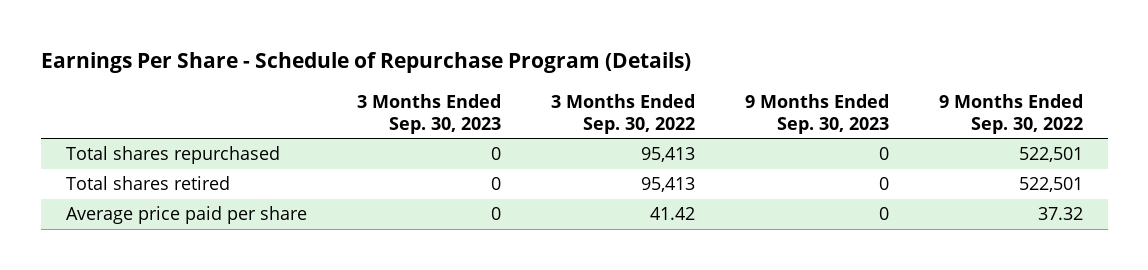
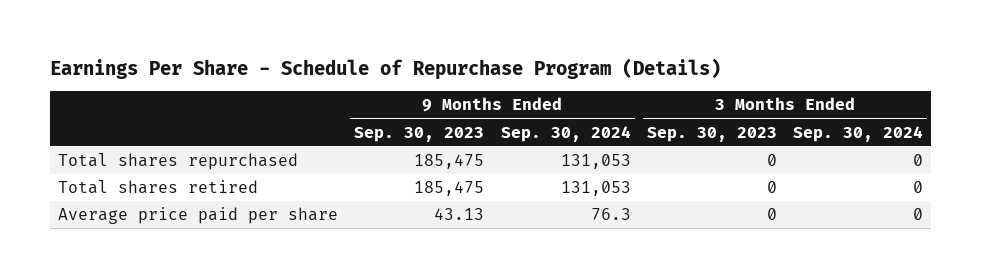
[550,93,695,134] 3 Months Ended Sep. 30, 2022 -> none
[938,93,1083,134] 9 Months Ended Sep. 30, 2022 -> none
none -> [500,125,631,142] Sep. 30, 2024
none -> [793,125,924,142] Sep. 30, 2024
[878,147,889,161] 0 -> [414,154,485,170] 185,475
[878,177,889,191] 0 -> [414,181,485,197] 185,475
[878,207,889,221] 0 -> [434,208,485,221] 43.13

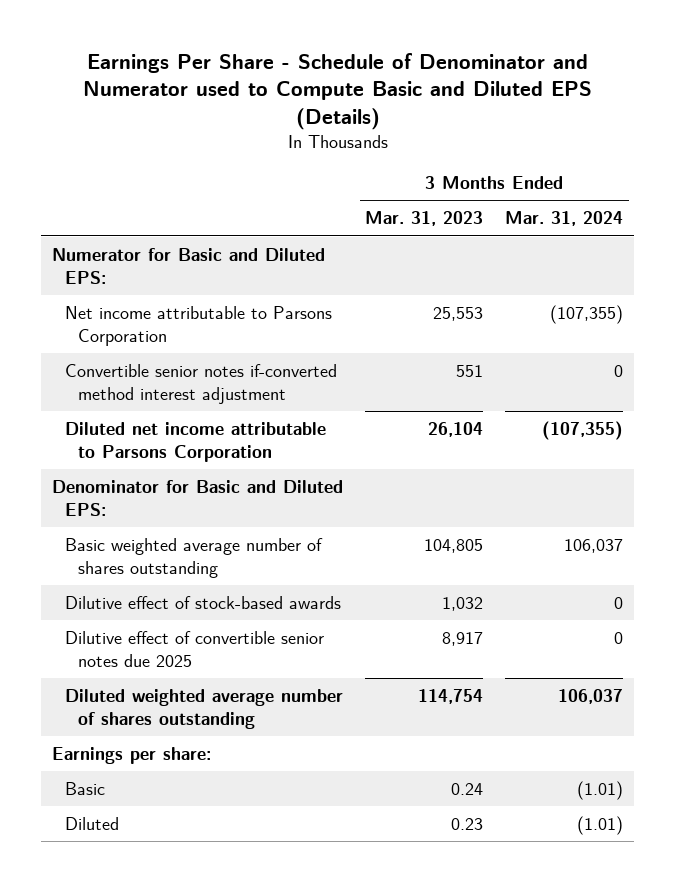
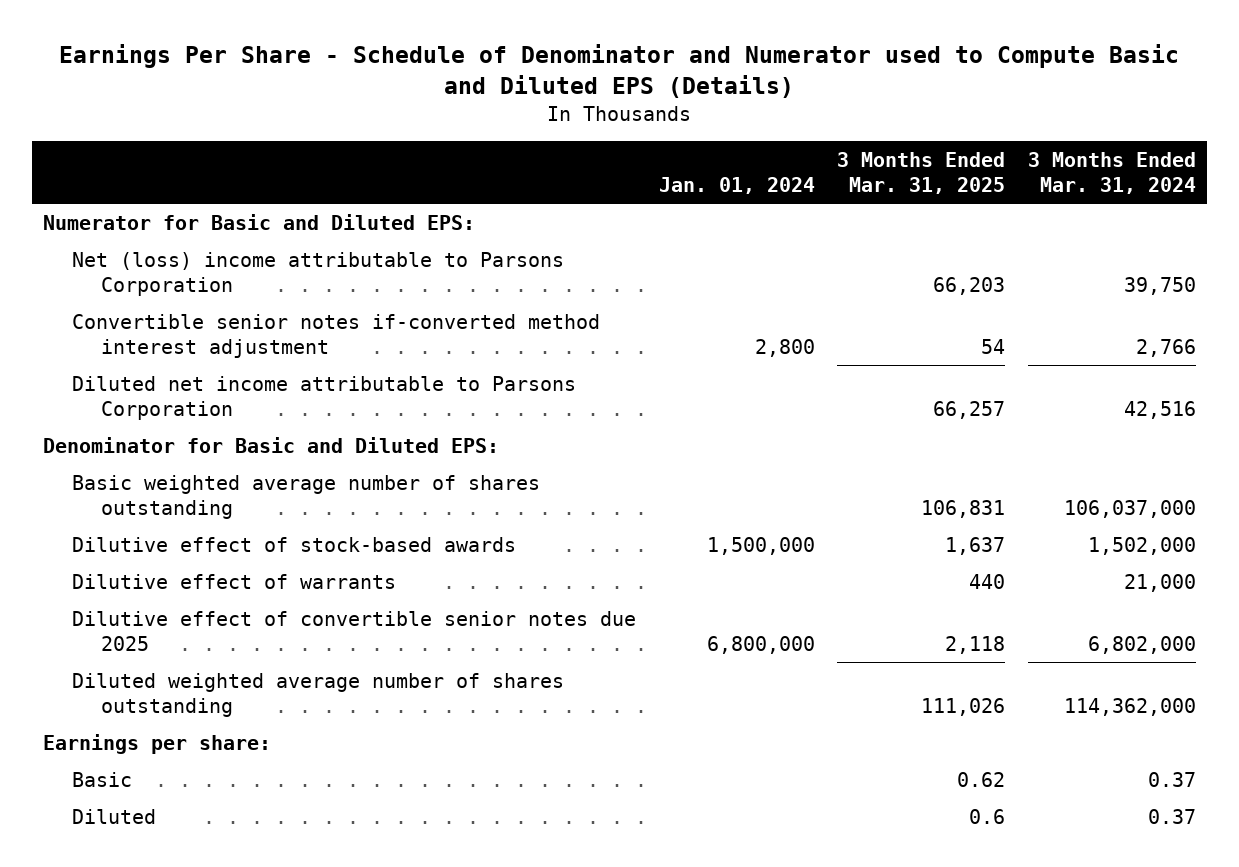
[365,211,484,227] Mar. 31, 2023 -> none
none -> [658,177,815,195] Jan. 01, 2024
none -> [837,151,1006,195] 3 Months Ended Mar. 31, 2025
[65,305,333,346] Net income attributable to Parsons Corporation -> [72,251,565,297] Net (loss) income attributable to Parsons Corporation
[550,304,624,324] (107,355) -> [1123,277,1196,296] 39,750
[614,364,624,377] 0 -> [1135,339,1196,358] 2,766
[542,420,624,440] (107,355) -> [1123,401,1196,420] 42,516
[564,538,624,553] 106,037 -> [1063,500,1196,519] 106,037,000
[614,596,624,609] 0 -> [1087,536,1196,555] 1,502,000
none -> [72,573,397,589] Dilutive effect of warrants
[614,631,624,644] 0 -> [1087,636,1196,655] 6,802,000
[558,688,624,704] 106,037 -> [1063,698,1196,717] 114,362,000
[577,780,624,800] (1.01) -> [1147,771,1196,787] 0.37
[577,815,624,835] (1.01) -> [1147,808,1196,824] 0.37

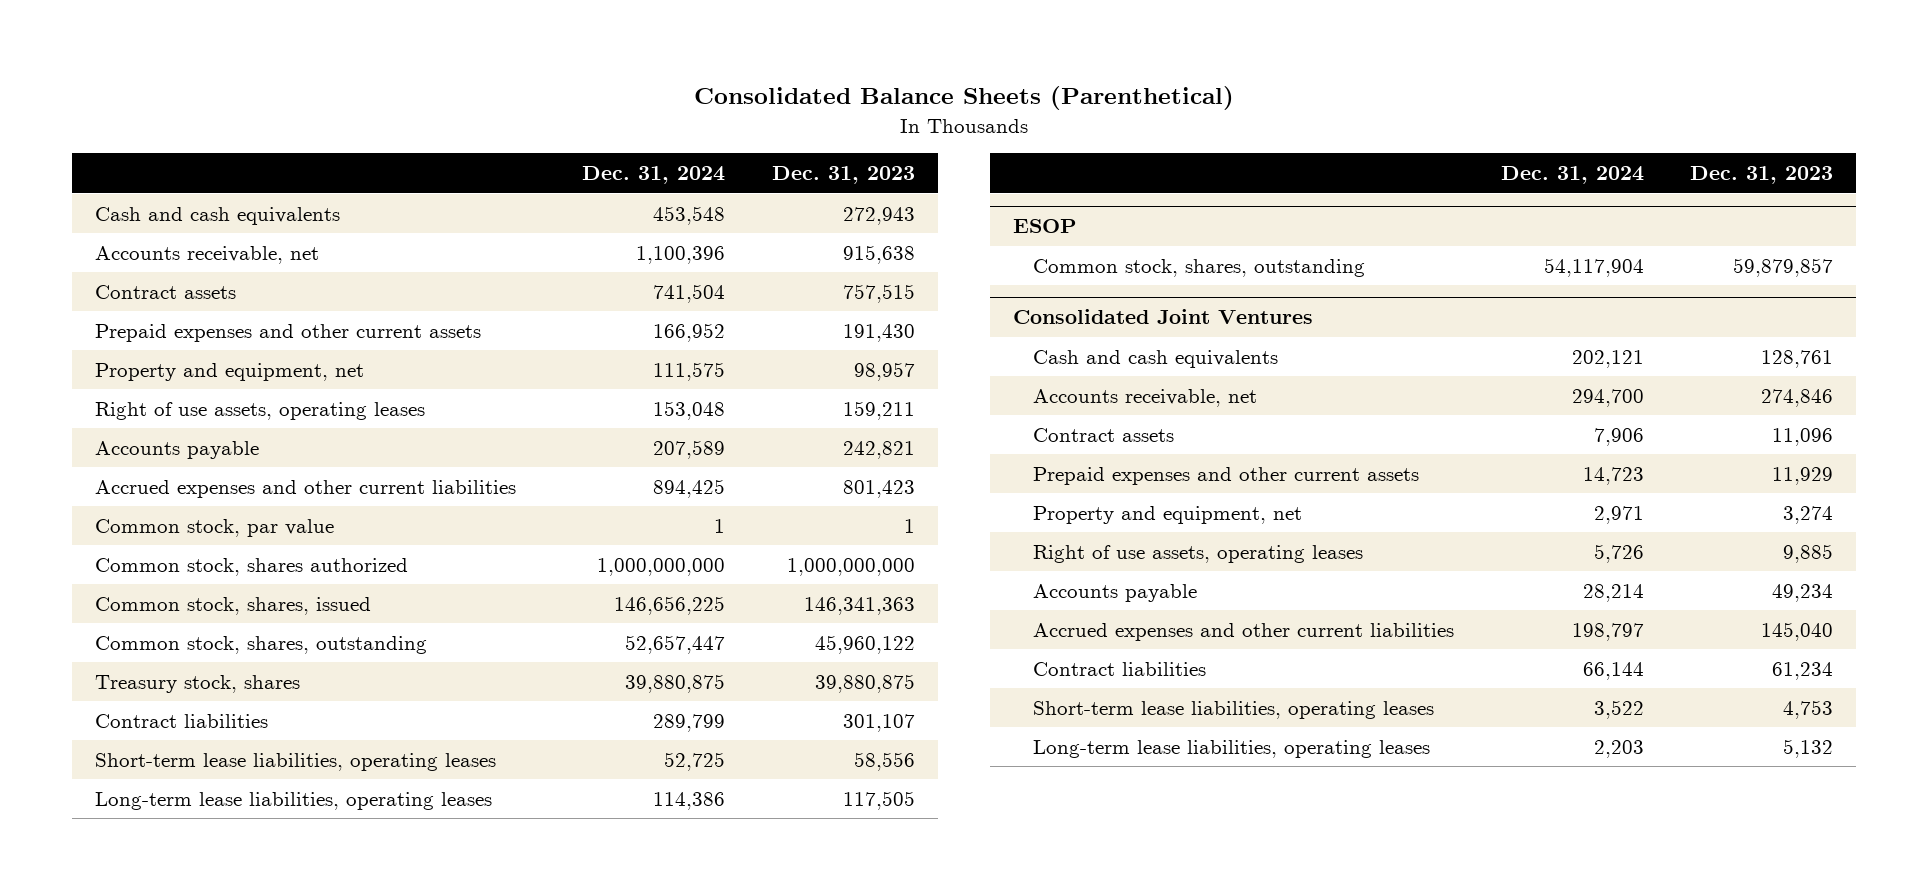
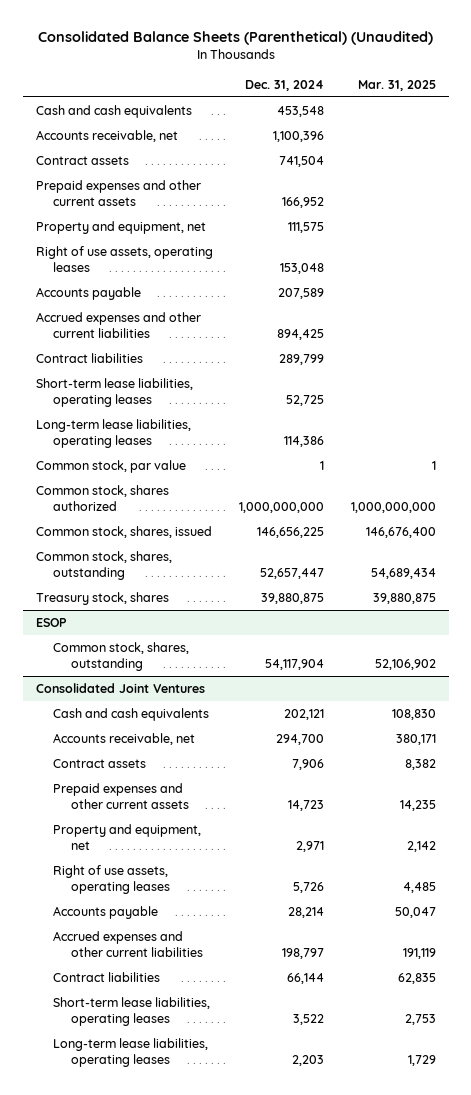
[694,86,1235,111] Consolidated Balance Sheets (Parenthetical) -> [37,31,433,46] Consolidated Balance Sheets (Parenthetical) (Unaudited)
[771,166,915,185] Dec. 31, 2023 -> none
none -> [357,79,436,91] Mar. 31, 2025
[95,713,269,728] Contract liabilities -> [35,353,143,364] Contract liabilities
[95,752,497,771] Short-term lease liabilities, operating leases -> [35,378,193,407] Short-term lease liabilities, operating leases
[95,791,493,810] Long-term lease liabilities, operating leases -> [35,419,191,448] Long-term lease liabilities, operating leases

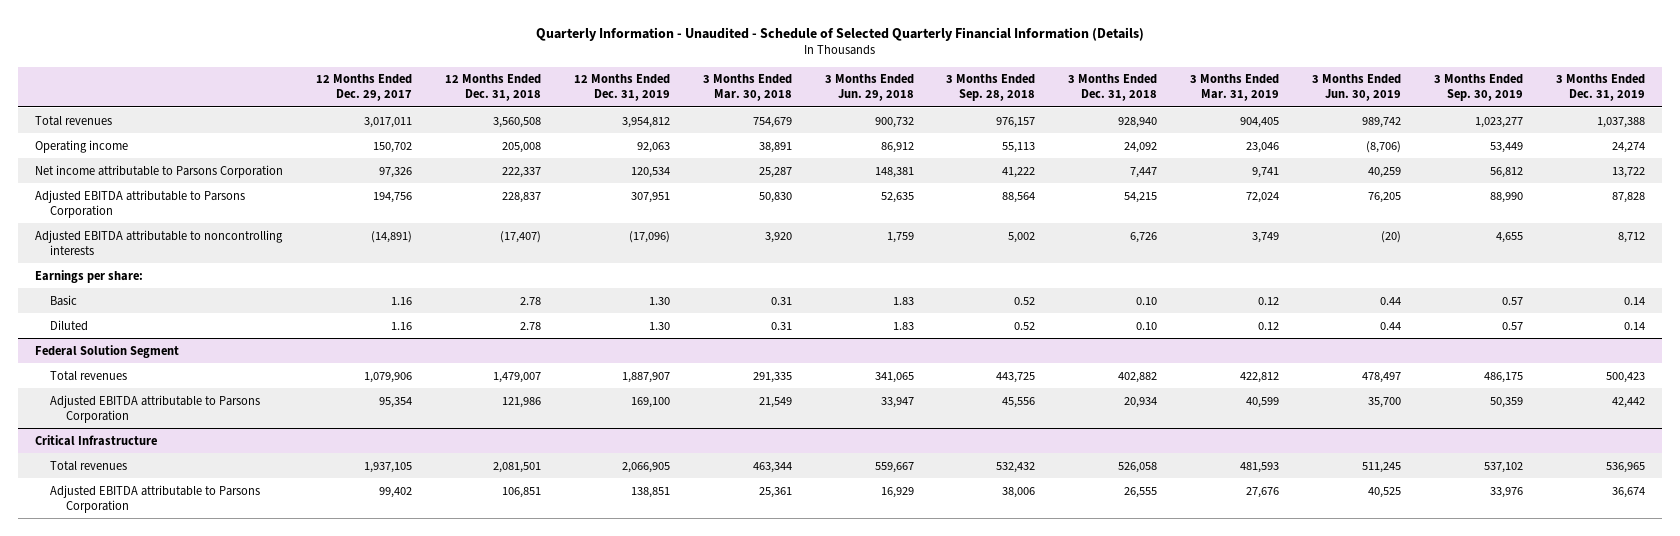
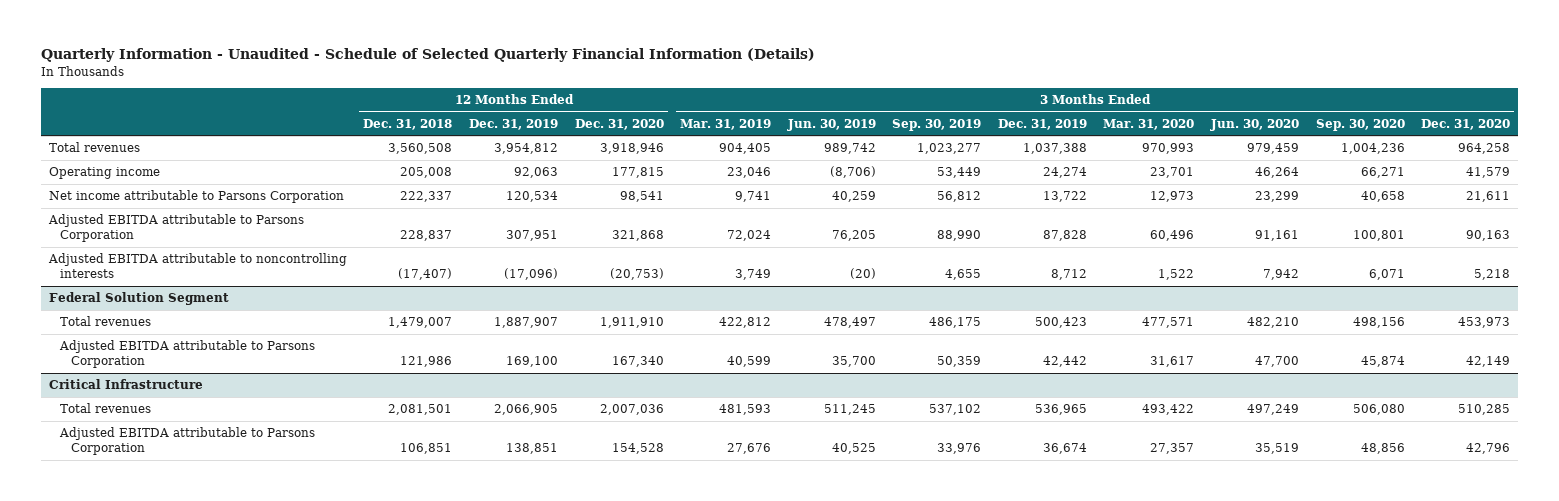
[315,74,412,102] 12 Months Ended Dec. 29, 2017 -> none
[702,74,792,102] 3 Months Ended Mar. 30, 2018 -> none
[824,74,914,102] 3 Months Ended Jun. 29, 2018 -> none
[946,74,1036,102] 3 Months Ended Sep. 28, 2018 -> none
[1068,74,1158,102] 3 Months Ended Dec. 31, 2018 -> none
none -> [574,118,664,130] Dec. 31, 2020
none -> [1103,118,1195,130] Mar. 31, 2020
none -> [1210,118,1300,131] Jun. 30, 2020
none -> [1315,118,1405,131] Sep. 30, 2020
none -> [1421,118,1511,130] Dec. 31, 2020
[34,269,143,283] Earnings per share: -> none
[50,294,78,306] Basic -> none
[50,319,89,331] Diluted -> none

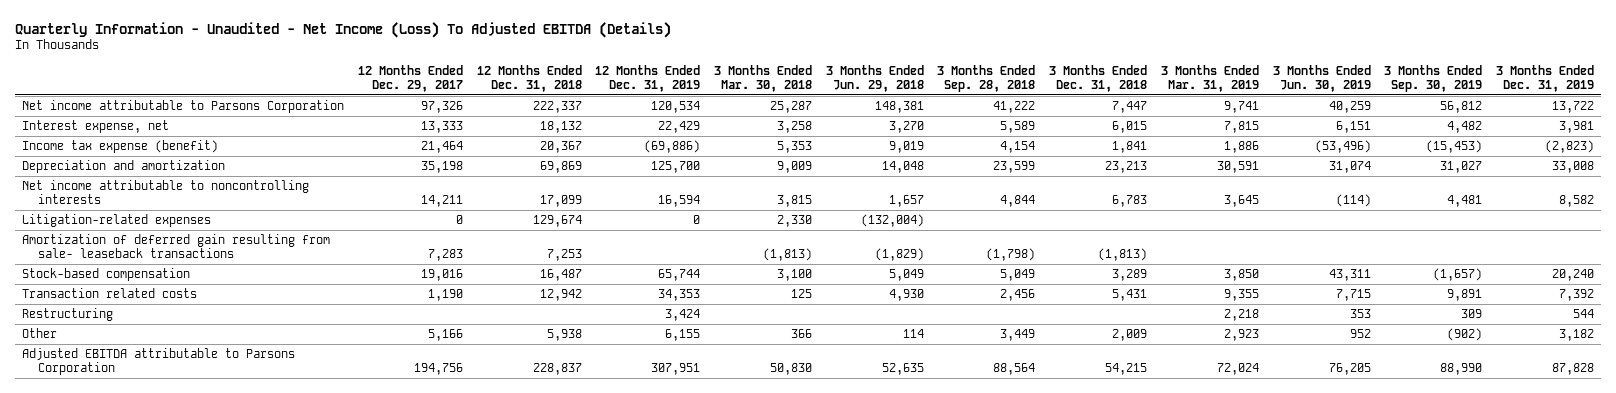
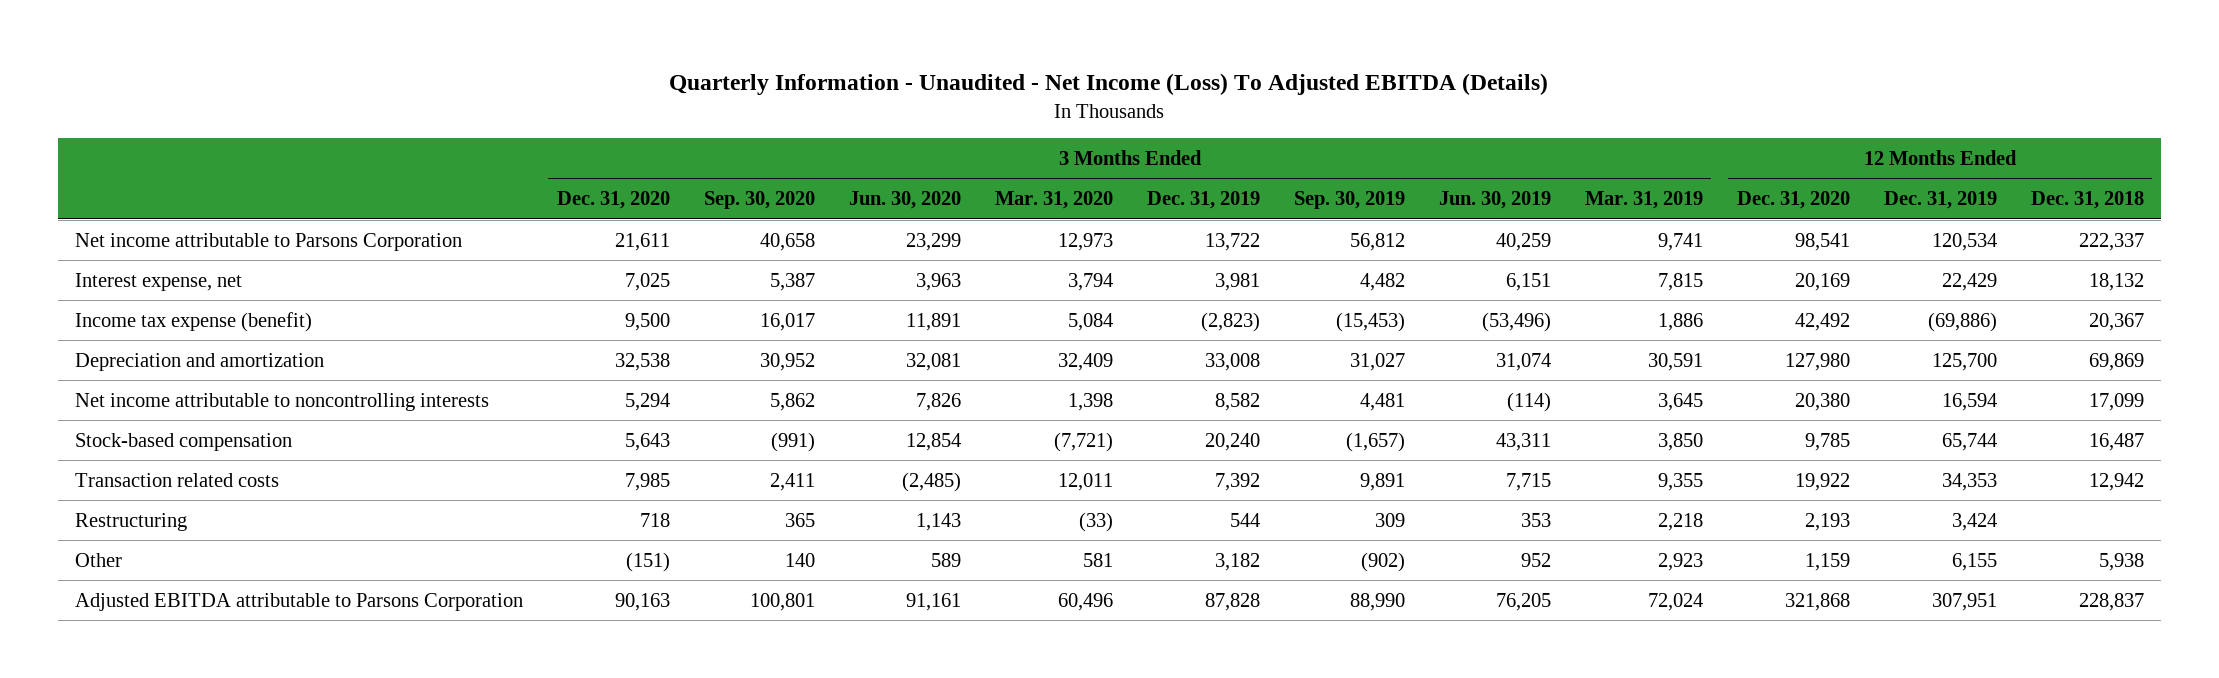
[357,65,463,93] 12 Months Ended Dec. 29, 2017 -> none
[713,65,812,93] 3 Months Ended Mar. 30, 2018 -> none
[825,65,924,93] 3 Months Ended Jun. 29, 2018 -> none
[937,65,1036,93] 3 Months Ended Sep. 28, 2018 -> none
[1049,65,1148,93] 3 Months Ended Dec. 31, 2018 -> none
none -> [556,191,670,210] Dec. 31, 2020
none -> [703,191,815,210] Sep. 30, 2020
none -> [848,191,961,210] Jun. 30, 2020
none -> [994,191,1113,210] Mar. 31, 2020
none -> [1736,191,1850,210] Dec. 31, 2020
[22,214,212,228] Litigation-related expenses -> none
[22,234,331,258] Amortization of deferred gain resulting from sale- leaseback transactions -> none

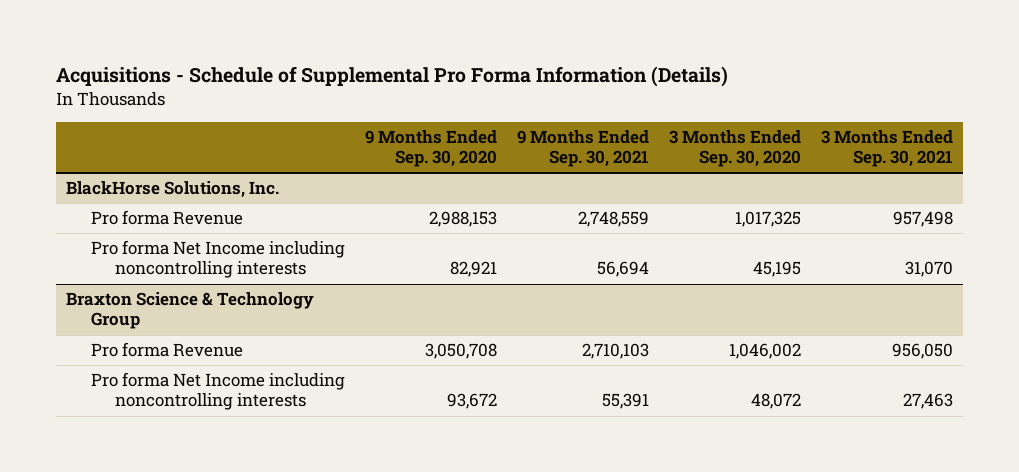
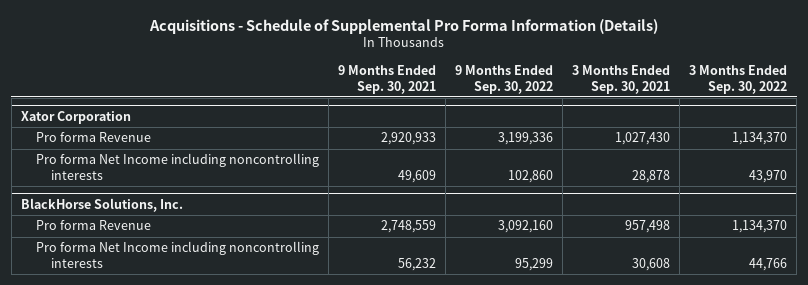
[364,129,497,168] 9 Months Ended Sep. 30, 2020 -> none
[668,129,801,168] 3 Months Ended Sep. 30, 2020 -> none
none -> [455,65,554,94] 9 Months Ended Sep. 30, 2022
none -> [689,65,788,94] 3 Months Ended Sep. 30, 2022
none -> [20,110,131,124] Xator Corporation
none -> [35,132,151,143] Pro forma Revenue
none -> [35,153,319,180] Pro forma Net Income including noncontrolling interests
[65,292,314,330] Braxton Science & Technology Group -> none
[90,342,243,358] Pro forma Revenue -> none
[90,372,345,411] Pro forma Net Income including noncontrolling interests -> none
[596,261,649,278] 56,694 -> [398,257,437,271] 56,232
[904,261,953,278] 31,070 -> [632,257,671,271] 30,608

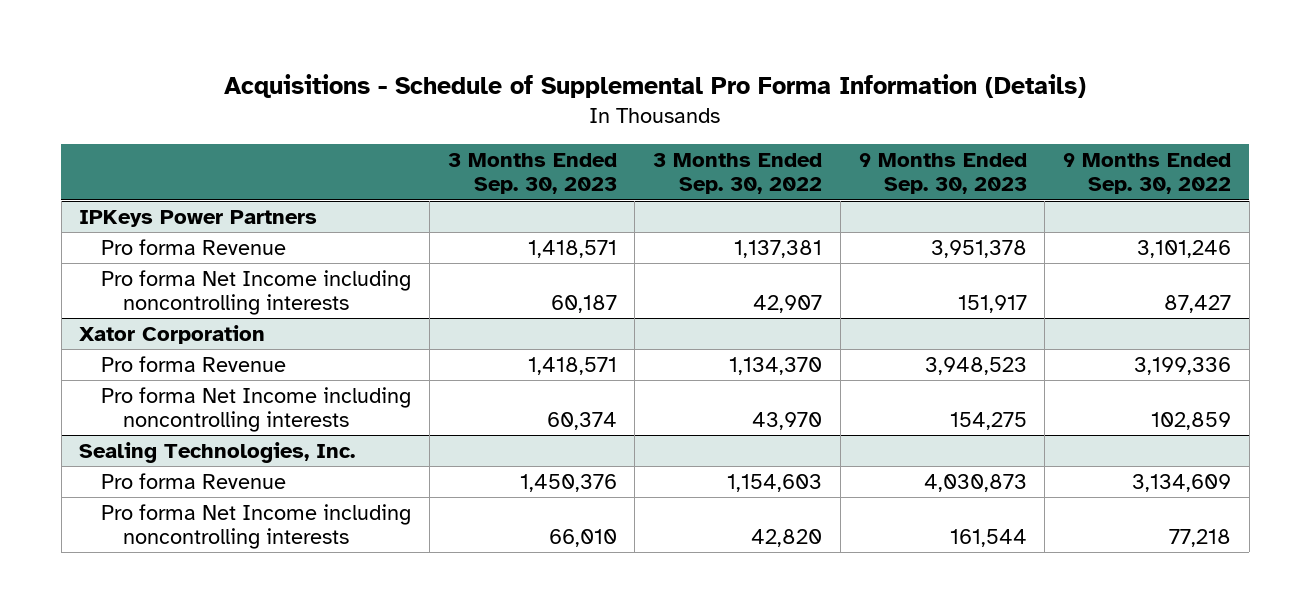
[338,65,437,94] 9 Months Ended Sep. 30, 2021 -> none
[572,65,671,94] 3 Months Ended Sep. 30, 2021 -> none
none -> [447,152,617,195] 3 Months Ended Sep. 30, 2023
none -> [858,152,1027,195] 9 Months Ended Sep. 30, 2023
none -> [79,209,318,227] IPKeys Power Partners
none -> [101,238,287,255] Pro forma Revenue
none -> [101,269,412,316] Pro forma Net Income including noncontrolling interests
[20,197,183,212] BlackHorse Solutions, Inc. -> none
[508,169,554,183] 102,860 -> [1151,412,1232,431] 102,859
none -> [79,441,356,463] Sealing Technologies, Inc.
[498,220,554,234] 3,092,160 -> [1132,473,1232,492] 3,134,609
[732,220,788,234] 1,134,370 -> [727,473,823,492] 1,154,603
[515,257,554,271] 95,299 -> [1169,529,1232,548] 77,218
[749,257,788,271] 44,766 -> [751,529,823,548] 42,820

